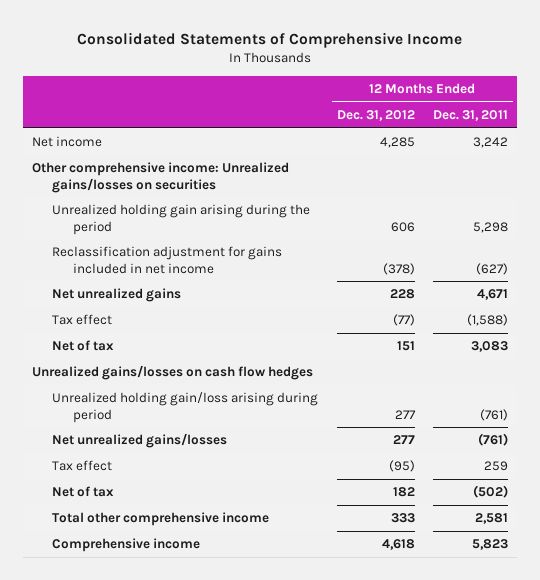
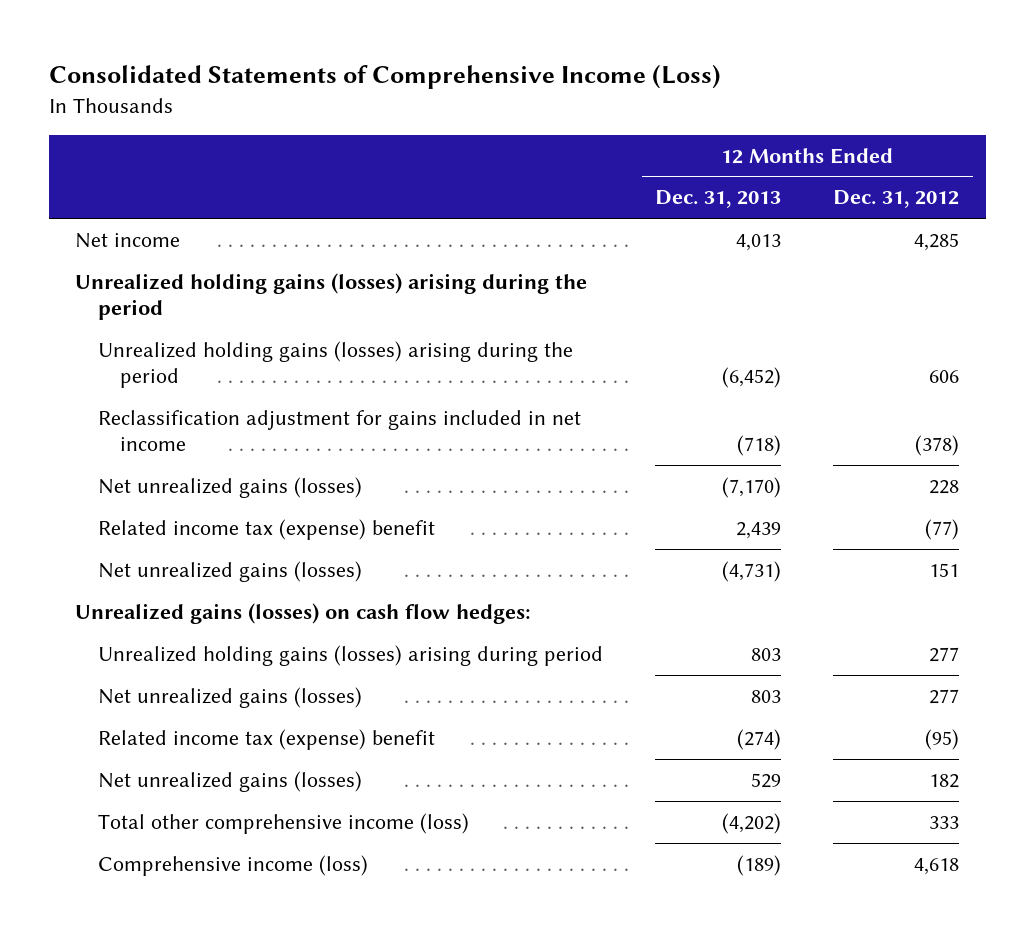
[76,31,462,48] Consolidated Statements of Comprehensive Income -> [48,63,721,89] Consolidated Statements of Comprehensive Income (Loss)
[432,109,508,121] Dec. 31, 2011 -> none
none -> [655,190,782,209] Dec. 31, 2013
[32,162,290,193] Other comprehensive income: Unrealized gains/losses on securities -> [75,273,588,321] Unrealized holding gains (losses) arising during the period
[52,204,311,235] Unrealized holding gain arising during the period -> [97,341,573,389] Unrealized holding gains (losses) arising during the period
[52,288,182,303] Net unrealized gains -> [97,477,362,499] Net unrealized gains (losses)
[52,314,113,326] Tax effect -> [97,519,435,541] Related income tax (expense) benefit
[52,340,115,352] Net of tax -> [97,561,362,583] Net unrealized gains (losses)
[32,365,314,381] Unrealized gains/losses on cash flow hedges -> [75,603,532,625] Unrealized gains (losses) on cash flow hedges:
[52,392,319,423] Unrealized holding gain/loss arising during period -> [97,645,603,667] Unrealized holding gains (losses) arising during period
[52,433,228,449] Net unrealized gains/losses -> [97,687,362,709] Net unrealized gains (losses)
[52,460,113,472] Tax effect -> [97,729,435,751] Related income tax (expense) benefit
[52,486,115,498] Net of tax -> [97,771,362,793] Net unrealized gains (losses)
[52,512,270,527] Total other comprehensive income -> [97,813,469,835] Total other comprehensive income (loss)
[52,538,201,553] Comprehensive income -> [97,855,368,877] Comprehensive income (loss)

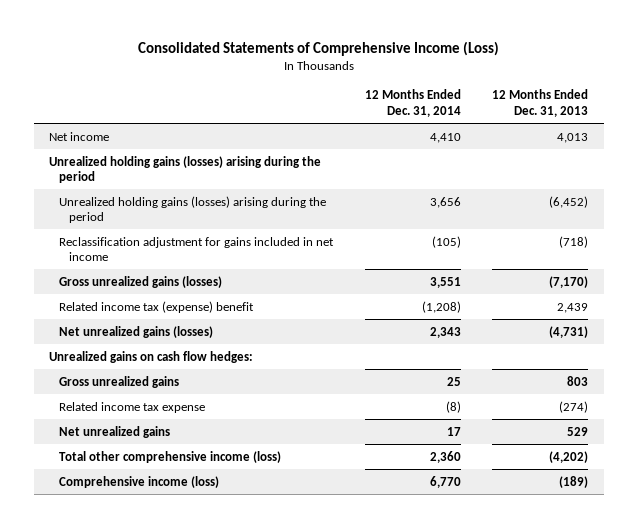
[833,190,960,209] Dec. 31, 2012 -> none
none -> [364,89,461,117] 12 Months Ended Dec. 31, 2014
[97,477,362,499] Net unrealized gains (losses) -> [59,275,223,288] Gross unrealized gains (losses)
[97,645,603,667] Unrealized holding gains (losses) arising during period -> none
[75,603,532,625] Unrealized gains (losses) on cash flow hedges: -> [49,350,254,363] Unrealized gains on cash flow hedges:
[97,687,362,709] Net unrealized gains (losses) -> [59,375,180,388] Gross unrealized gains
[97,729,435,751] Related income tax (expense) benefit -> [59,401,206,413] Related income tax expense
[97,771,362,793] Net unrealized gains (losses) -> [59,425,171,438] Net unrealized gains

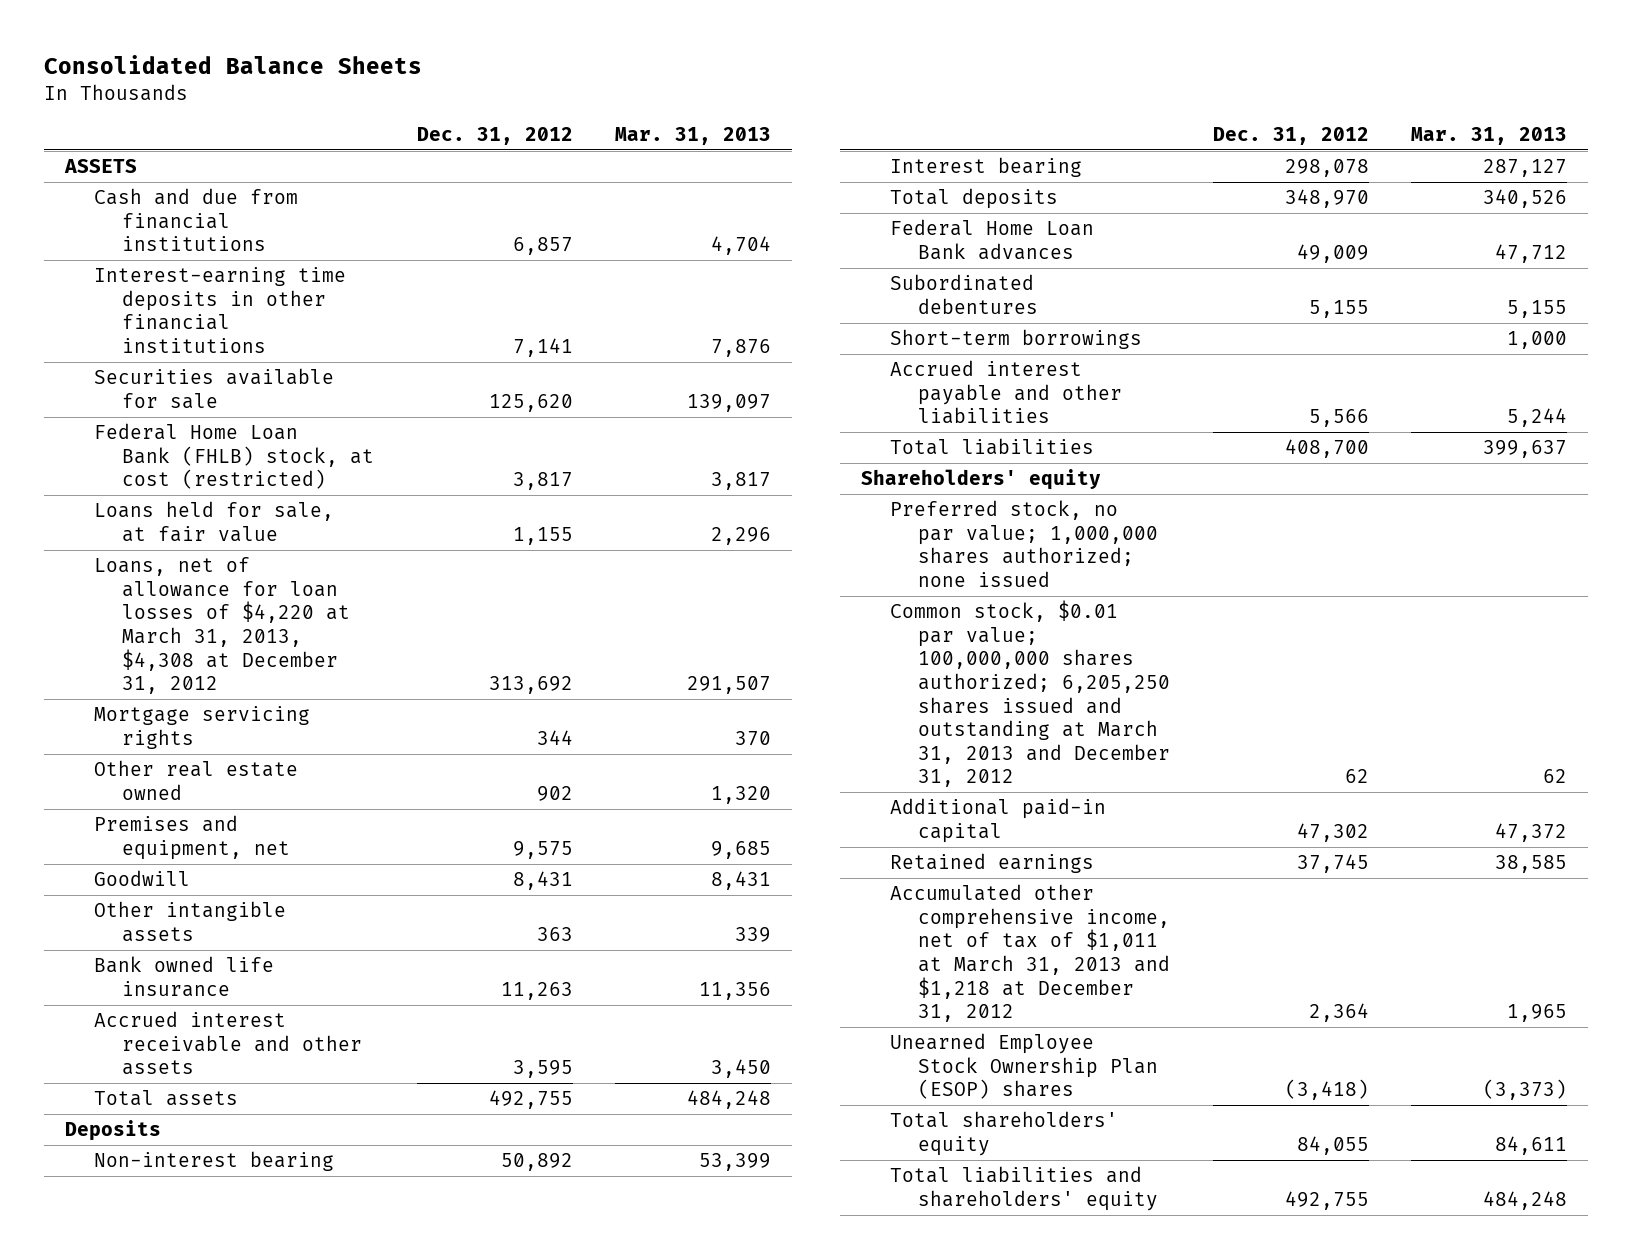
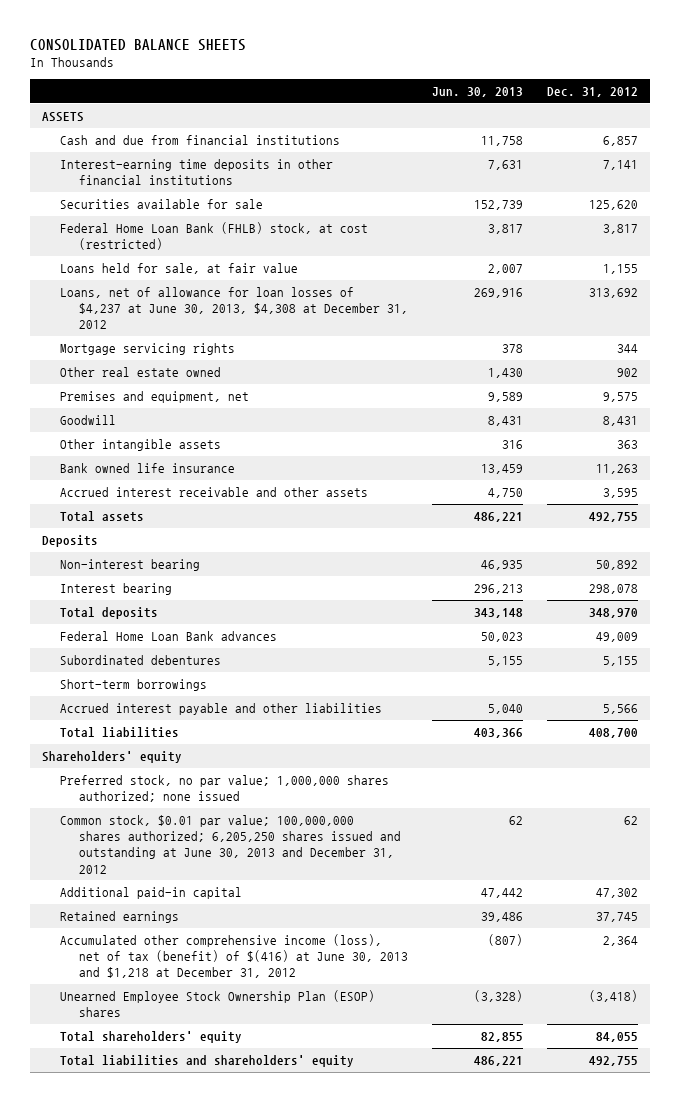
[44,54,423,74] Consolidated Balance Sheets -> [29,39,246,52] CONSOLIDATED BALANCE SHEETS
[615,126,772,145] Mar. 31, 2013 -> none
none -> [431,86,523,97] Jun. 30, 2013
[93,557,351,695] Loans, net of allowance for loan losses of $4,220 at March 31, 2013, $4,308 at December 31, 2012 -> [60,286,408,330] Loans, net of allowance for loan losses of $4,237 at June 30, 2013, $4,308 at December 31, 2012
[889,600,1171,788] Common stock, $0.01 par value; 100,000,000 shares authorized; 6,205,250 shares issued and outstanding at March 31, 2013 and December 31, 2012 -> [60,814,401,874] Common stock, $0.01 par value; 100,000,000 shares authorized; 6,205,250 shares issued and outstanding at June 30, 2013 and December 31, 2012
[889,884,1171,1023] Accumulated other comprehensive income, net of tax of $1,011 at March 31, 2013 and $1,218 at December 31, 2012 -> [60,933,408,979] Accumulated other comprehensive income (loss), net of tax (benefit) of $(416) at June 30, 2013 and $1,218 at December 31, 2012

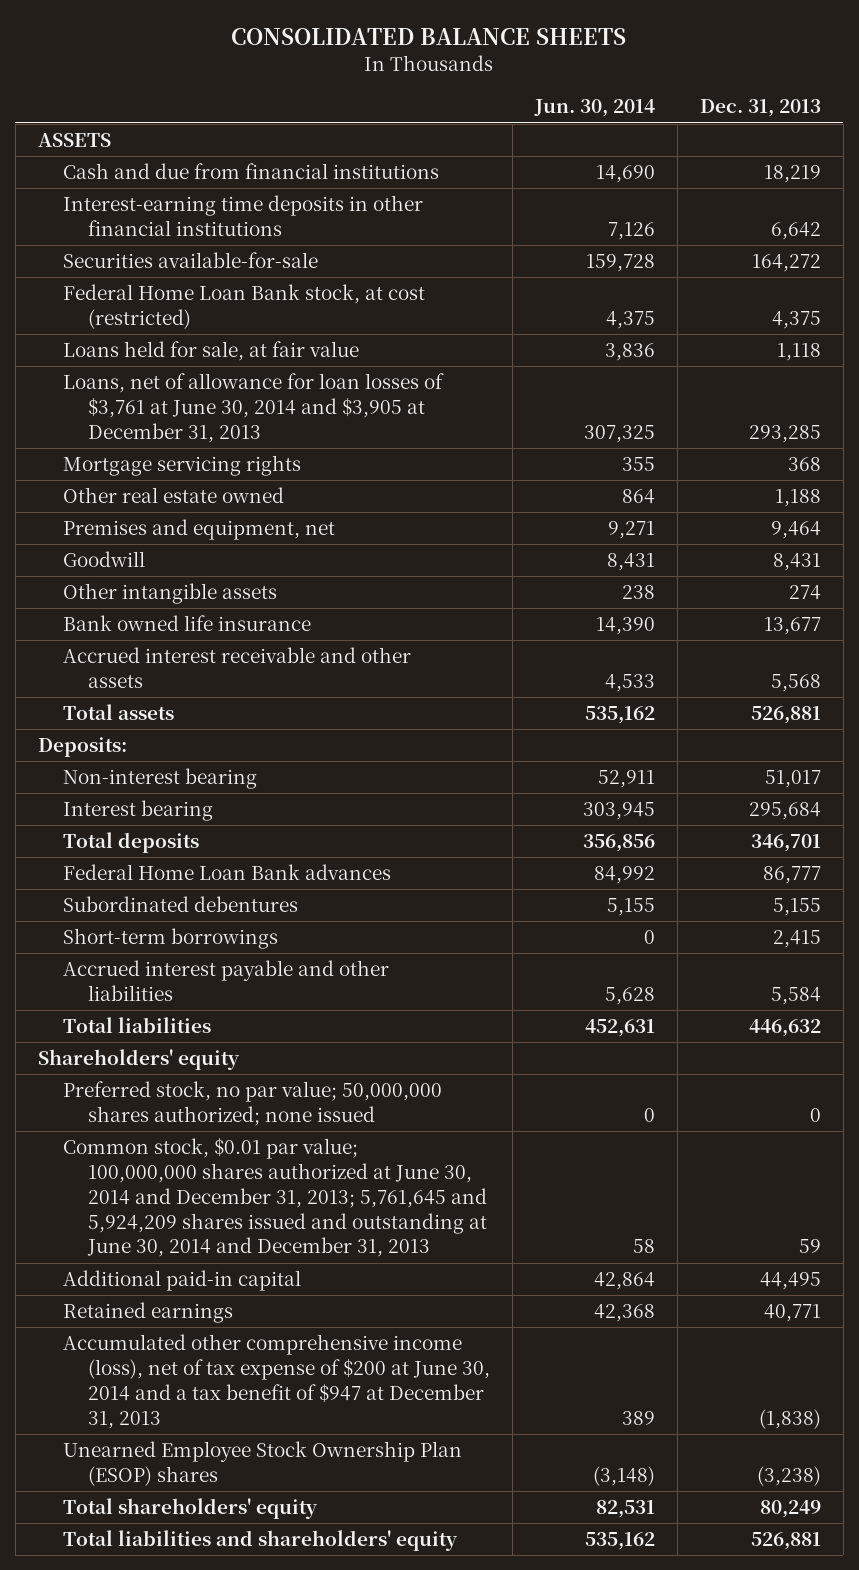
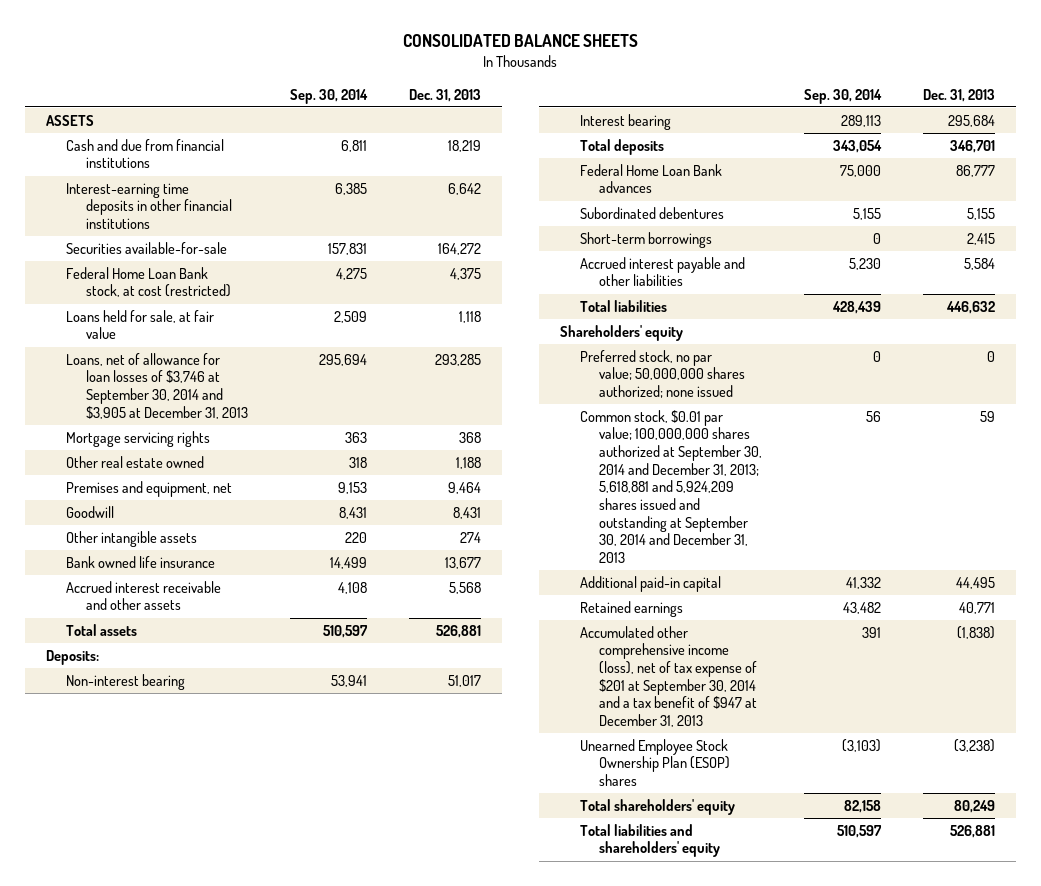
[533,99,655,118] Jun. 30, 2014 -> none
none -> [290,88,369,104] Sep. 30, 2014
[62,373,444,443] Loans, net of allowance for loan losses of $3,761 at June 30, 2014 and $3,905 at December 31, 2013 -> [65,352,248,419] Loans, net of allowance for loan losses of $3,746 at September 30, 2014 and $3,905 at December 31, 2013
[62,1138,487,1258] Common stock, $0.01 par value; 100,000,000 shares authorized at June 30, 2014 and December 31, 2013; 5,761,645 and 5,924,209 shares issued and outstanding at June 30, 2014 and December 31, 2013 -> [579,409,763,563] Common stock, $0.01 par value; 100,000,000 shares authorized at September 30, 2014 and December 31, 2013; 5,618,881 and 5,924,209 shares issued and outstanding at September 30, 2014 and December 31, 2013
[62,1334,490,1429] Accumulated other comprehensive income (loss), net of tax expense of $200 at June 30, 2014 and a tax benefit of $947 at December 31, 2013 -> [579,625,758,727] Accumulated other comprehensive income (loss), net of tax expense of $201 at September 30, 2014 and a tax benefit of $947 at December 31, 2013

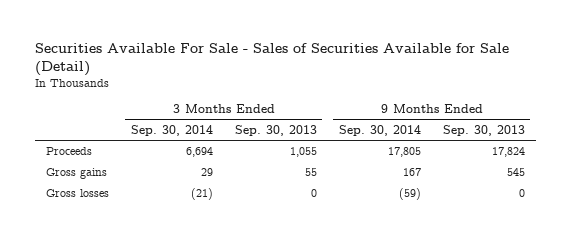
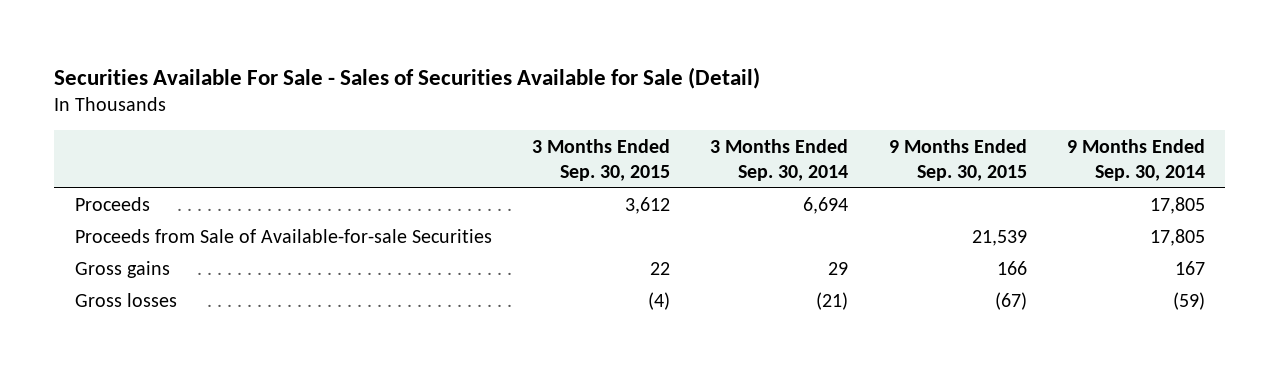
[234,124,317,136] Sep. 30, 2013 -> none
[442,124,525,136] Sep. 30, 2013 -> none
none -> [531,138,670,181] 3 Months Ended Sep. 30, 2015
none -> [888,138,1027,181] 9 Months Ended Sep. 30, 2015
none -> [74,229,492,244] Proceeds from Sale of Available-for-sale Securities

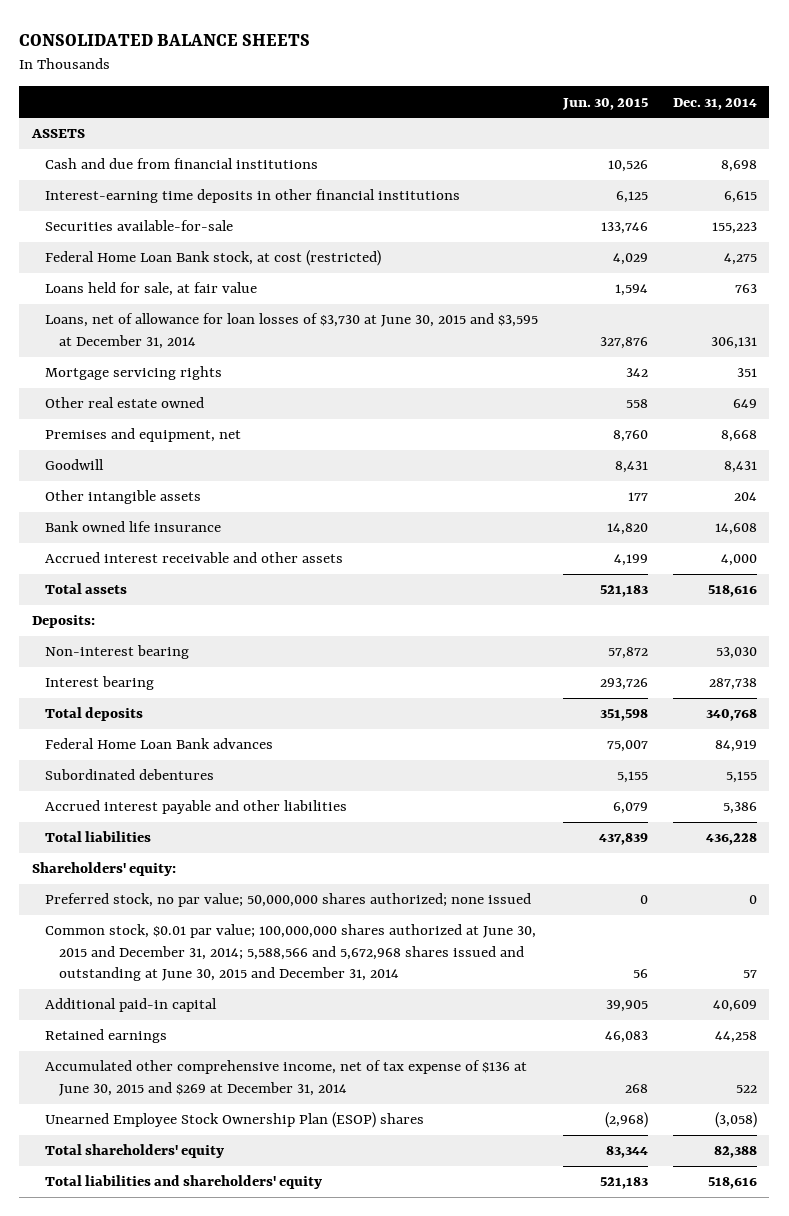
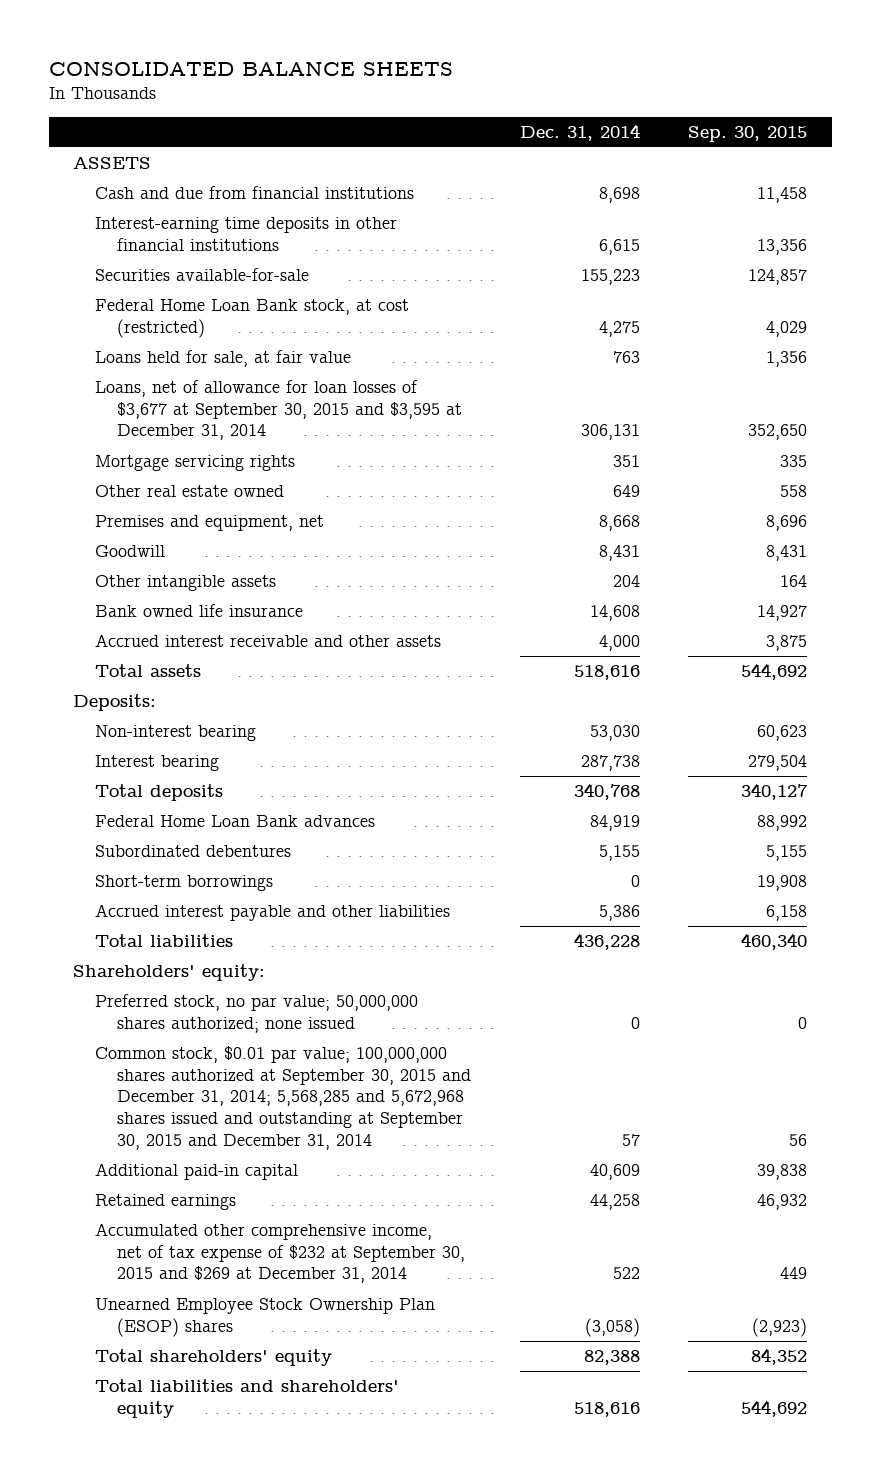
[562,97,649,110] Jun. 30, 2015 -> none
none -> [688,125,808,142] Sep. 30, 2015
[45,313,539,349] Loans, net of allowance for loan losses of $3,730 at June 30, 2015 and $3,595 at December 31, 2014 -> [95,380,462,441] Loans, net of allowance for loan losses of $3,677 at September 30, 2015 and $3,595 at December 31, 2014
none -> [95,875,274,892] Short-term borrowings
[45,924,537,982] Common stock, $0.01 par value; 100,000,000 shares authorized at June 30, 2015 and December 31, 2014; 5,588,566 and 5,672,968 shares issued and outstanding at June 30, 2015 and December 31, 2014 -> [95,1046,471,1150] Common stock, $0.01 par value; 100,000,000 shares authorized at September 30, 2015 and December 31, 2014; 5,568,285 and 5,672,968 shares issued and outstanding at September 30, 2015 and December 31, 2014
[45,1060,528,1096] Accumulated other comprehensive income, net of tax expense of $136 at June 30, 2015 and $269 at December 31, 2014 -> [95,1223,465,1284] Accumulated other comprehensive income, net of tax expense of $232 at September 30, 2015 and $269 at December 31, 2014

